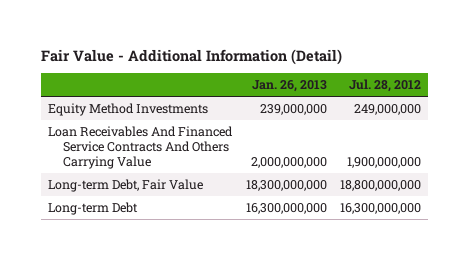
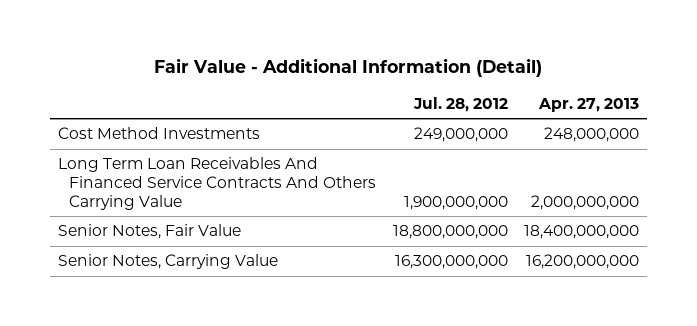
[251,80,327,93] Jan. 26, 2013 -> none
none -> [537,97,639,112] Apr. 27, 2013
[48,102,209,116] Equity Method Investments -> [57,127,260,140] Cost Method Investments
[48,125,234,170] Loan Receivables And Financed Service Contracts And Others Carrying Value -> [57,157,377,210] Long Term Loan Receivables And Financed Service Contracts And Others Carrying Value
[48,178,204,192] Long-term Debt, Fair Value -> [57,224,241,240] Senior Notes, Fair Value
[48,201,139,215] Long-term Debt -> [57,254,278,270] Senior Notes, Carrying Value

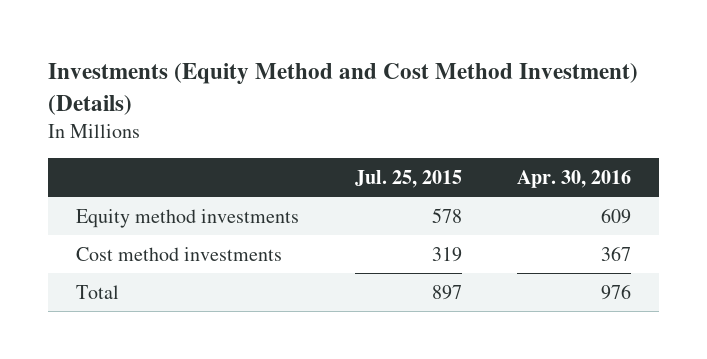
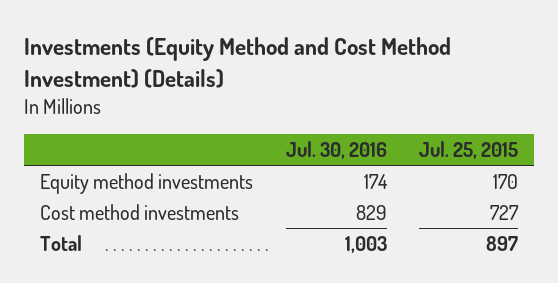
[517,169,632,188] Apr. 30, 2016 -> none
none -> [285,141,387,160] Jul. 30, 2016
[431,207,462,223] 578 -> [493,173,519,189] 170
[431,246,462,262] 319 -> [490,204,520,220] 727

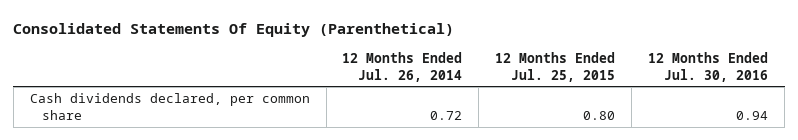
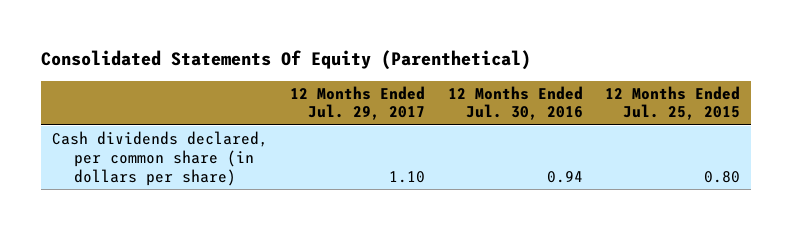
[342,51,463,82] 12 Months Ended Jul. 26, 2014 -> none
none -> [290,85,426,121] 12 Months Ended Jul. 29, 2017
[29,92,310,121] Cash dividends declared, per common share -> [51,131,268,186] Cash dividends declared, per common share (in dollars per share)

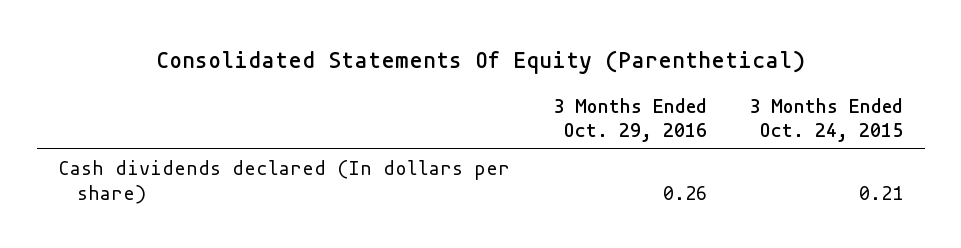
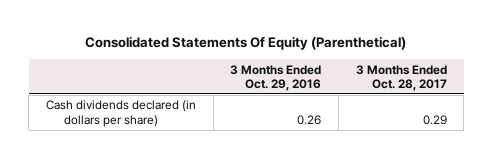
[749,97,904,143] 3 Months Ended Oct. 24, 2015 -> none
none -> [355,64,447,91] 3 Months Ended Oct. 28, 2017
[58,160,511,204] Cash dividends declared (In dollars per share) -> [45,100,196,127] Cash dividends declared (in dollars per share)

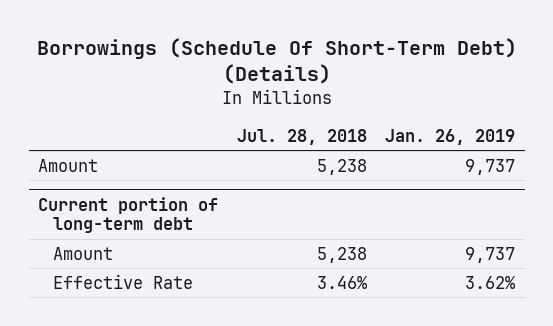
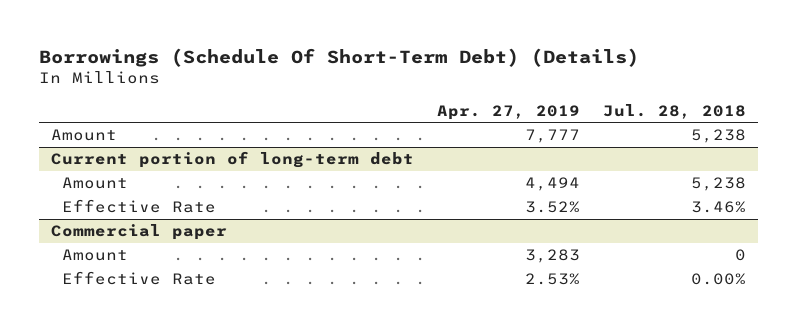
[385,129,516,146] Jan. 26, 2019 -> none
none -> [437,104,581,120] Apr. 27, 2019
none -> [50,224,227,241] Commercial paper
none -> [62,249,129,262] Amount
none -> [62,271,217,286] Effective Rate

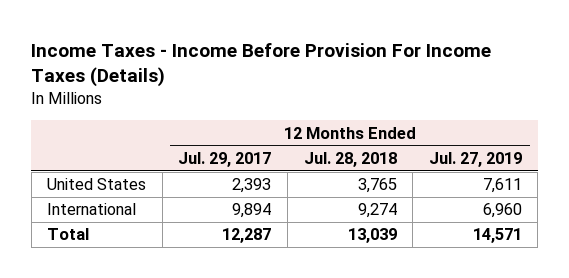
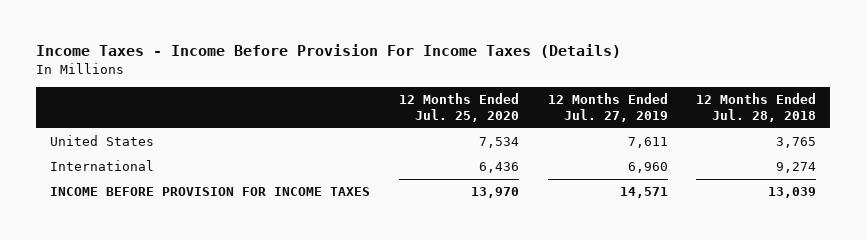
[178,151,272,167] Jul. 29, 2017 -> none
none -> [398,92,519,123] 12 Months Ended Jul. 25, 2020
[47,228,90,241] Total -> [50,187,371,197] INCOME BEFORE PROVISION FOR INCOME TAXES

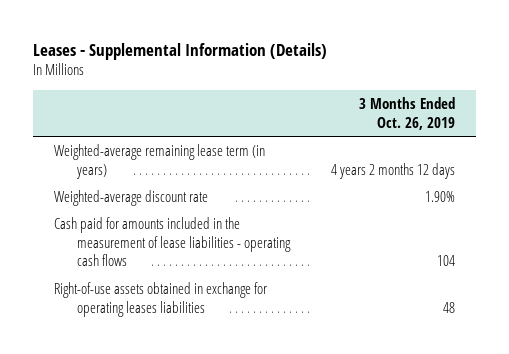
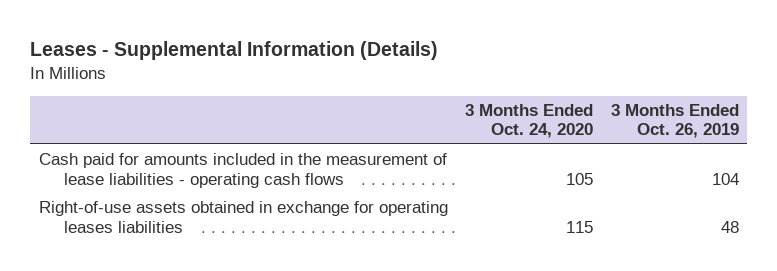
none -> [465,103,594,139] 3 Months Ended Oct. 24, 2020
[53,143,265,179] Weighted-average remaining lease term (in years) -> none
[53,189,208,206] Weighted-average discount rate -> none

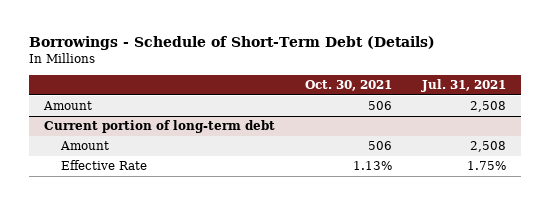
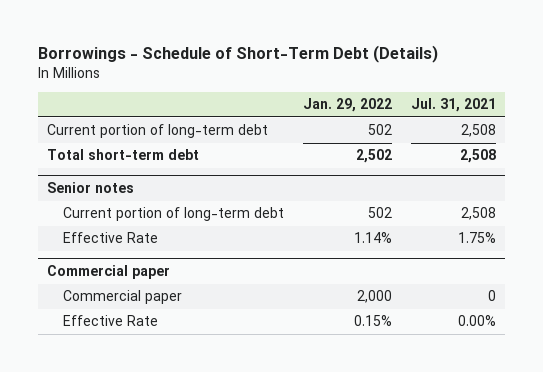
[304,80,392,92] Oct. 30, 2021 -> none
none -> [302,98,392,113] Jan. 29, 2022
[43,101,93,111] Amount -> [47,124,269,139] Current portion of long-term debt
none -> [47,149,200,161] Total short-term debt
[44,120,276,134] Current portion of long-term debt -> [47,182,135,194] Senior notes
[60,141,110,151] Amount -> [63,207,285,222] Current portion of long-term debt
none -> [47,265,171,280] Commercial paper
none -> [63,290,183,305] Commercial paper
none -> [63,315,159,327] Effective Rate

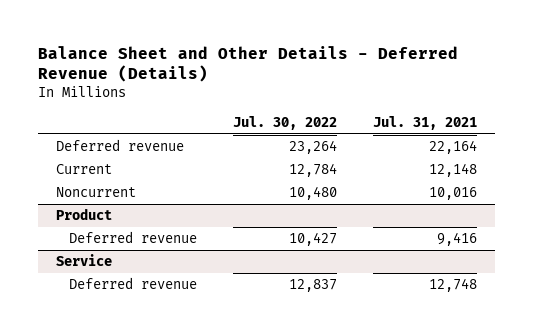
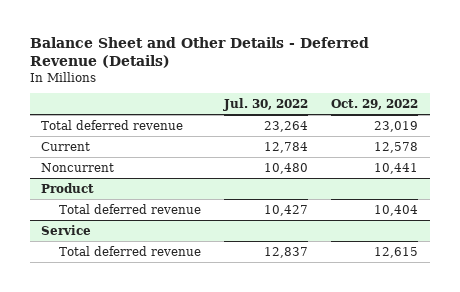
[372,115,477,130] Jul. 31, 2021 -> none
none -> [331,99,419,111] Oct. 29, 2022
[55,139,184,152] Deferred revenue -> [41,119,184,130] Total deferred revenue
[69,231,198,244] Deferred revenue -> [59,203,202,214] Total deferred revenue
[69,277,198,290] Deferred revenue -> [59,245,202,256] Total deferred revenue

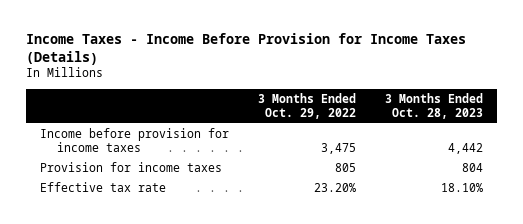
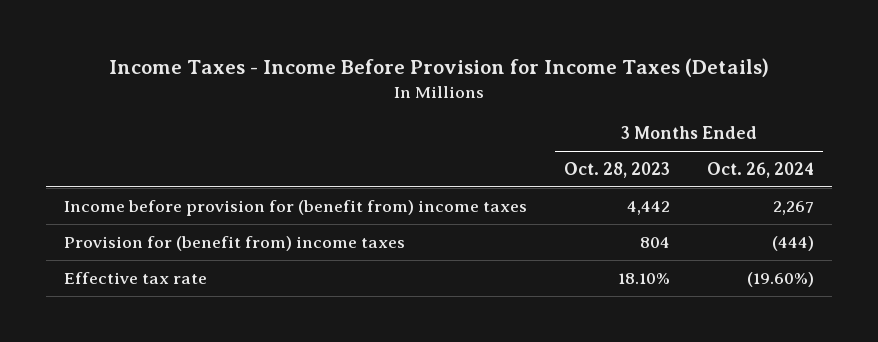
[257,93,356,119] 3 Months Ended Oct. 29, 2022 -> none
none -> [707,162,815,179] Oct. 26, 2024
[40,128,230,152] Income before provision for income taxes -> [64,200,528,217] Income before provision for (benefit from) income taxes
[40,162,223,173] Provision for income taxes -> [64,236,406,252] Provision for (benefit from) income taxes

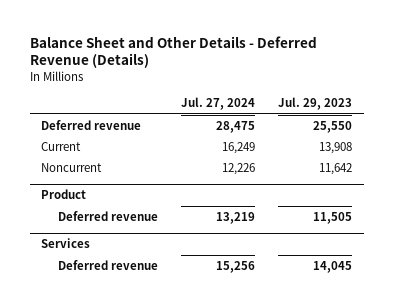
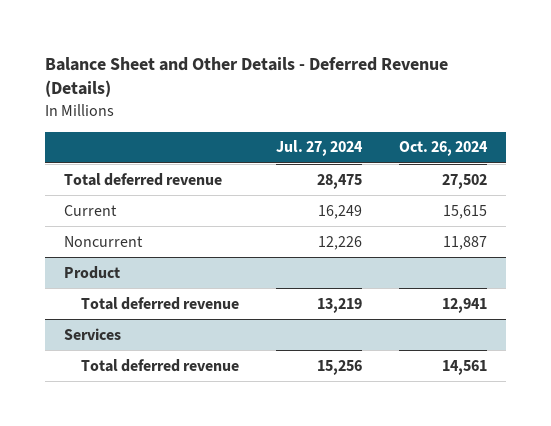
[278,97,353,111] Jul. 29, 2023 -> none
none -> [399,141,489,157] Oct. 26, 2024
[41,119,142,130] Deferred revenue -> [63,172,222,186] Total deferred revenue
[57,210,158,221] Deferred revenue -> [81,296,240,310] Total deferred revenue
[57,259,158,270] Deferred revenue -> [81,358,240,372] Total deferred revenue

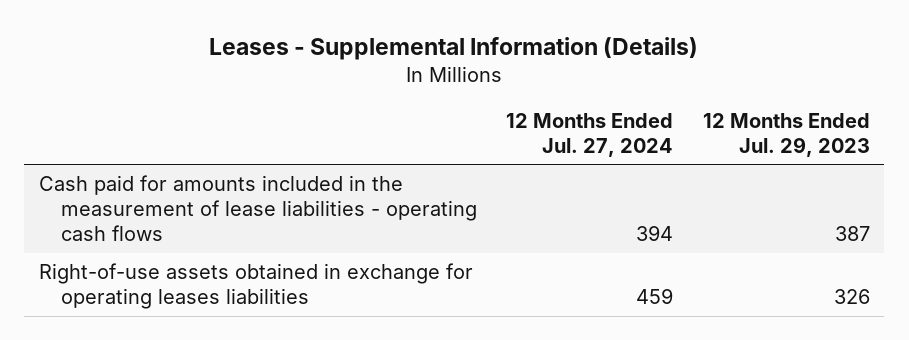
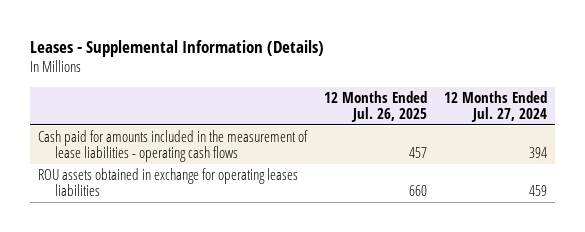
[702,112,870,157] 12 Months Ended Jul. 29, 2023 -> none
none -> [324,90,428,123] 12 Months Ended Jul. 26, 2025
[39,263,474,310] Right-of-use assets obtained in exchange for operating leases liabilities -> [38,167,299,197] ROU assets obtained in exchange for operating leases liabilities

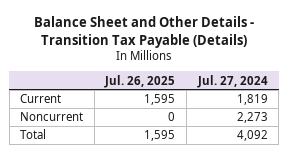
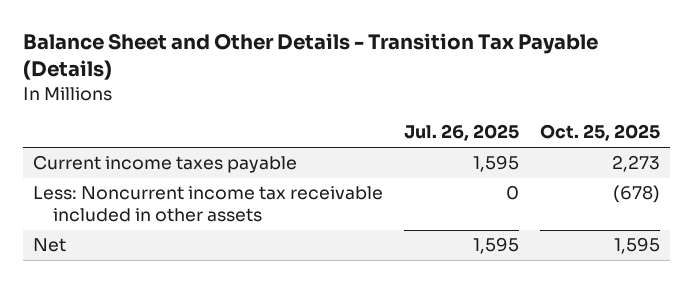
[196,74,268,88] Jul. 27, 2024 -> none
none -> [539,124,660,142] Oct. 25, 2025
[20,112,84,122] Noncurrent -> none
[20,94,62,104] Current -> [32,155,297,174] Current income taxes payable
none -> [32,186,383,223] Less: Noncurrent income tax receivable included in other assets
[20,129,47,140] Total -> [32,238,66,253] Net

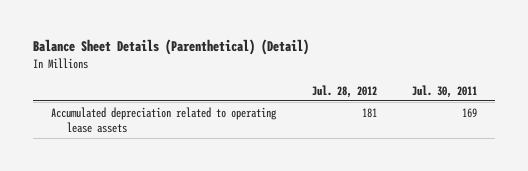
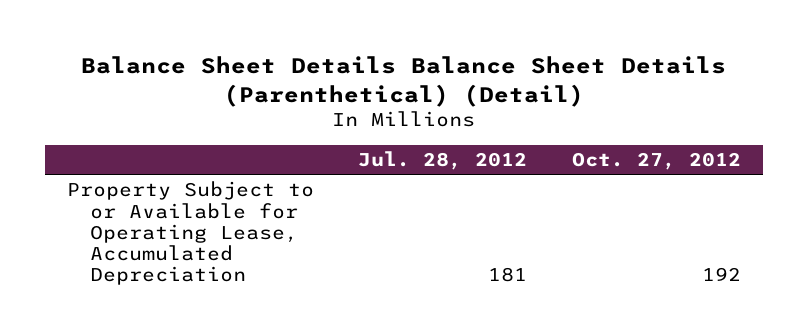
[32,39,309,56] Balance Sheet Details (Parenthetical) (Detail) -> [80,56,726,107] Balance Sheet Details Balance Sheet Details (Parenthetical) (Detail)
[412,84,478,98] Jul. 30, 2011 -> none
none -> [571,151,741,170] Oct. 27, 2012
[50,106,277,133] Accumulated depreciation related to operating lease assets -> [67,181,315,286] Property Subject to or Available for Operating Lease, Accumulated Depreciation

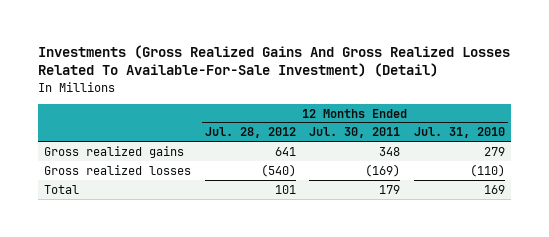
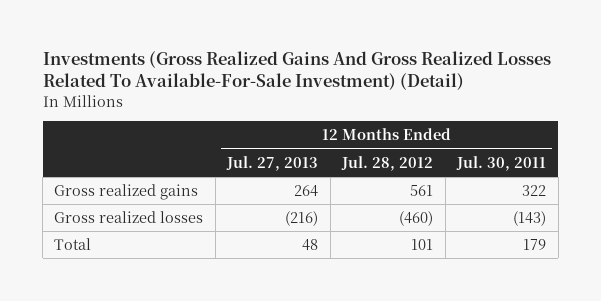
[413,127,505,139] Jul. 31, 2010 -> none
none -> [226,155,319,171] Jul. 27, 2013
[274,146,296,156] 641 -> [410,184,434,196] 561
[379,146,401,156] 348 -> [522,184,547,196] 322
[260,163,296,177] (540) -> [399,210,434,226] (460)
[365,163,401,177] (169) -> [513,210,547,226] (143)

